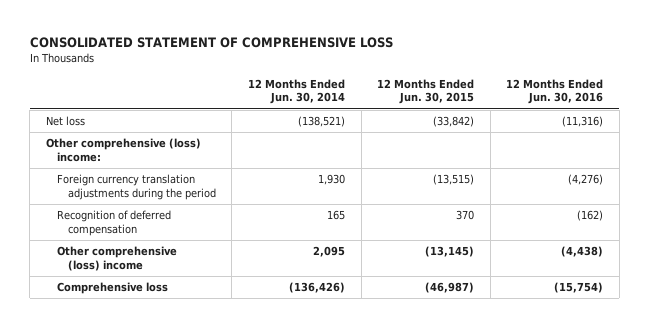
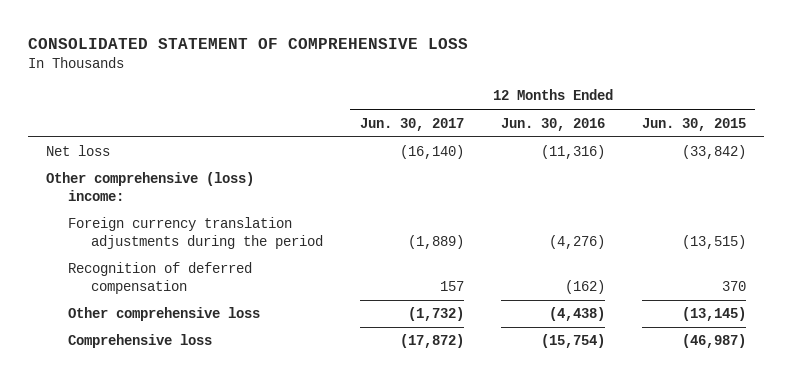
[247,78,345,105] 12 Months Ended Jun. 30, 2014 -> none
none -> [359,117,464,131] Jun. 30, 2017
[56,246,177,271] Other comprehensive (loss) income -> [68,307,261,322] Other comprehensive loss

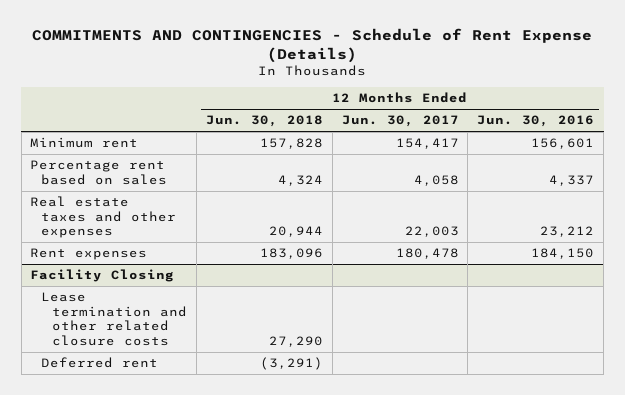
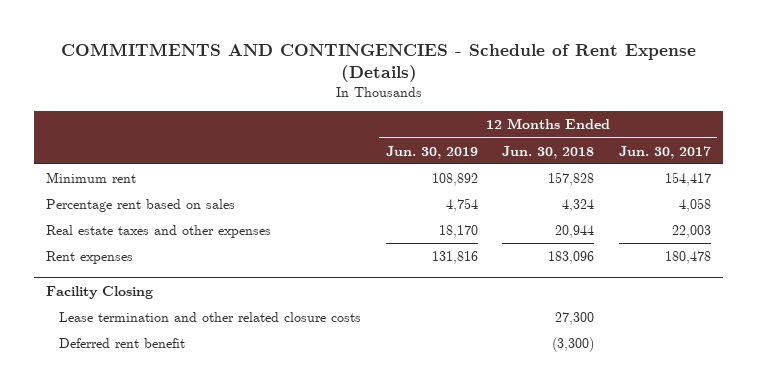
[477,115,595,128] Jun. 30, 2016 -> none
none -> [385,145,478,159] Jun. 30, 2019
[269,335,324,347] 27,290 -> [555,312,595,326] 27,300
[41,357,159,369] Deferred rent -> [58,338,185,349] Deferred rent benefit
[260,357,324,371] (3,291) -> [552,337,595,353] (3,300)

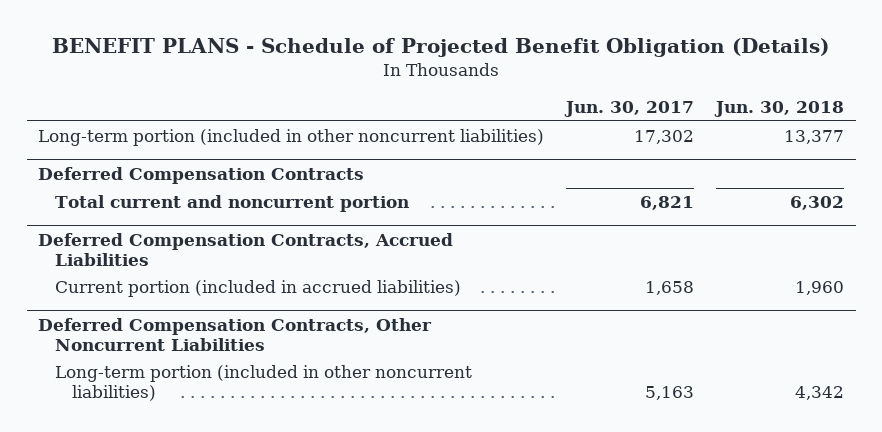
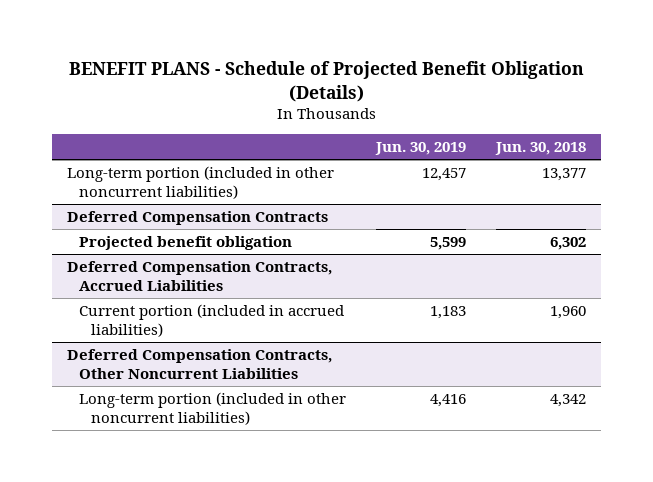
[564,100,695,117] Jun. 30, 2017 -> none
none -> [375,141,467,155] Jun. 30, 2019
[54,195,409,213] Total current and noncurrent portion -> [79,236,293,251] Projected benefit obligation

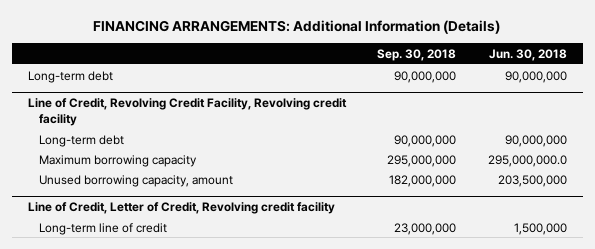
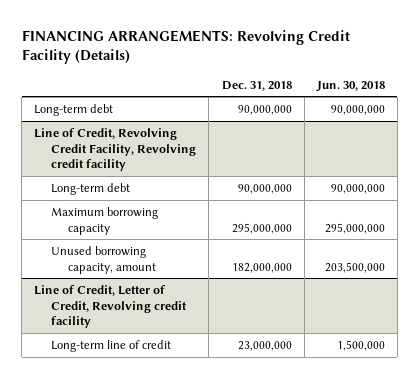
[93,20,501,35] FINANCING ARRANGEMENTS: Additional Information (Details) -> [21,29,350,65] FINANCING ARRANGEMENTS: Revolving Credit Facility (Details)
[377,48,457,61] Sep. 30, 2018 -> none
none -> [221,80,292,91] Dec. 31, 2018
[487,154,567,167] 295,000,000.0 -> [324,222,385,234] 295,000,000

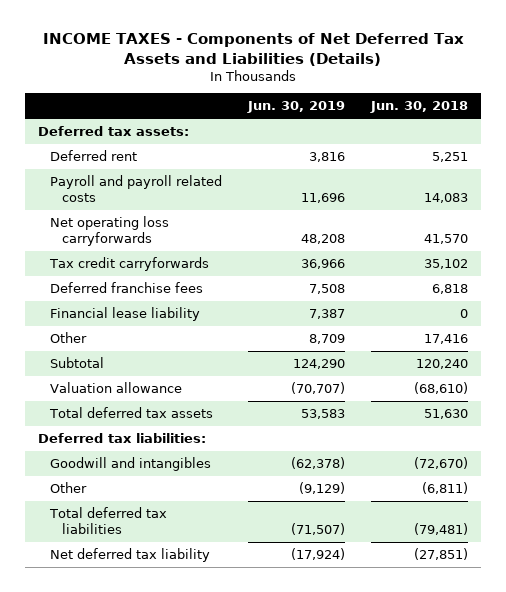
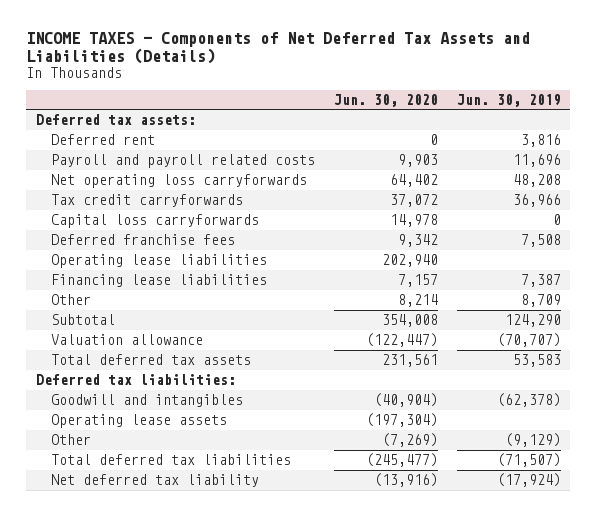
[370,101,469,114] Jun. 30, 2018 -> none
none -> [334,93,439,107] Jun. 30, 2020
none -> [51,214,260,229] Capital loss carryforwards
none -> [51,254,268,269] Operating lease liabilities
[49,307,200,322] Financial lease liability -> [51,274,268,288] Financing lease liabilities
none -> [51,414,228,429] Operating lease assets

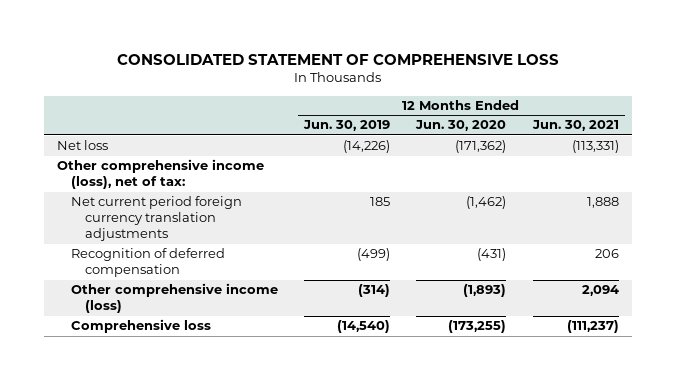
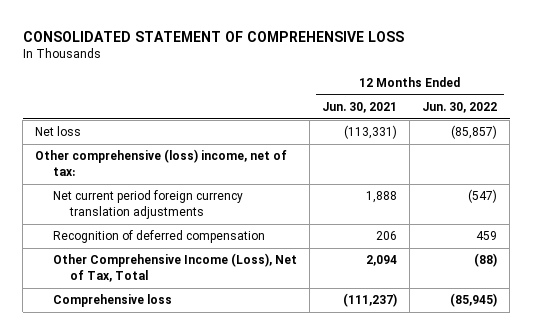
[303,120,391,132] Jun. 30, 2019 -> none
[415,120,507,132] Jun. 30, 2020 -> none
none -> [422,102,498,114] Jun. 30, 2022
[57,159,265,190] Other comprehensive income (loss), net of tax: -> [35,149,288,176] Other comprehensive (loss) income, net of tax:
[71,283,279,314] Other comprehensive income (loss) -> [52,253,297,282] Other Comprehensive Income (Loss), Net of Tax, Total

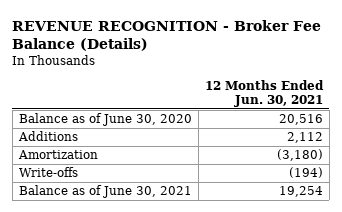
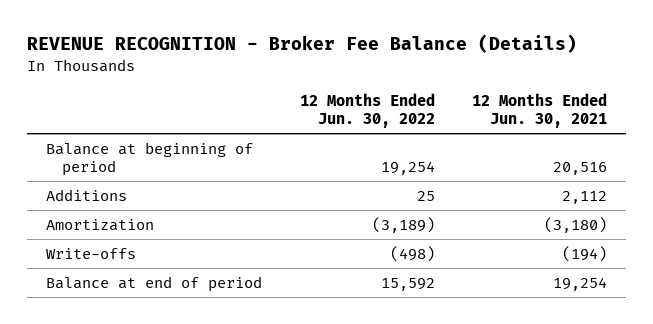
none -> [299,92,435,129] 12 Months Ended Jun. 30, 2022
[18,113,192,127] Balance as of June 30, 2020 -> [45,141,253,177] Balance at beginning of period
[18,185,192,199] Balance as of June 30, 2021 -> [45,275,262,292] Balance at end of period

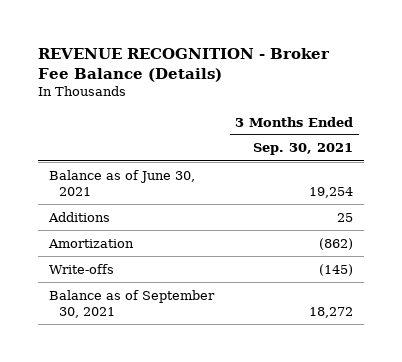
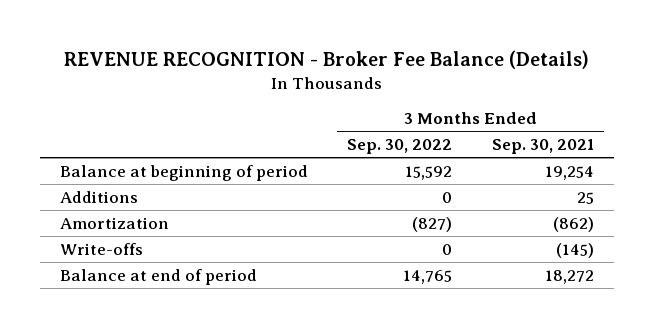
none -> [347,138,453,154] Sep. 30, 2022
[49,169,196,197] Balance as of June 30, 2021 -> [59,164,308,181] Balance at beginning of period
[49,289,216,319] Balance as of September 30, 2021 -> [59,268,257,285] Balance at end of period

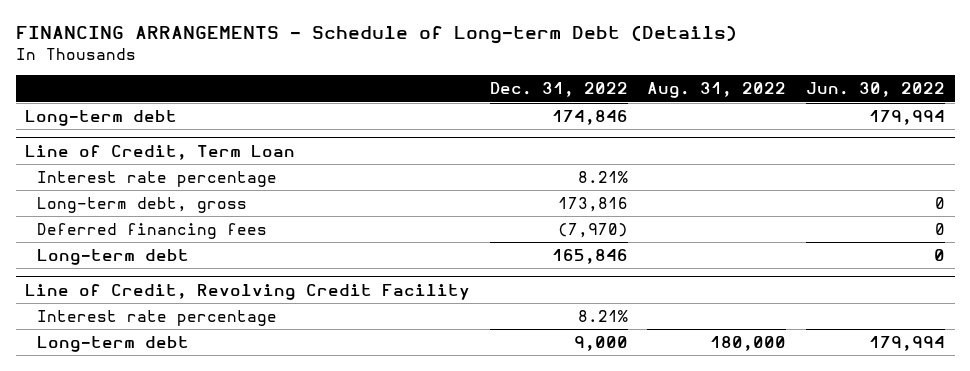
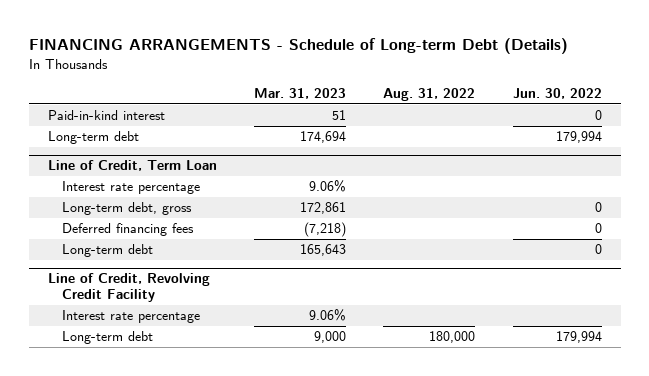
[489,82,628,98] Dec. 31, 2022 -> none
none -> [253,88,346,100] Mar. 31, 2023
none -> [47,110,165,121] Paid-in-kind interest

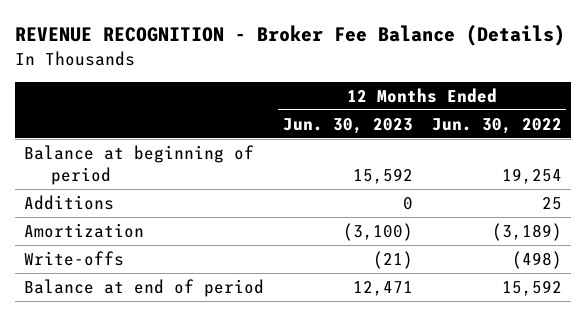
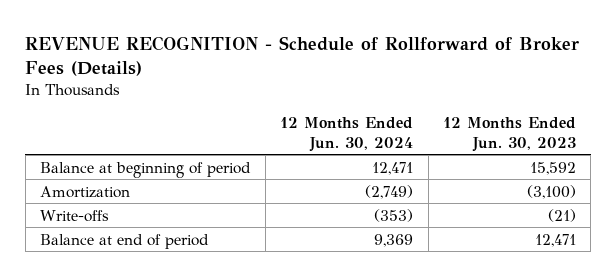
[14,25,565,47] REVENUE RECOGNITION - Broker Fee Balance (Details) -> [25,35,580,76] REVENUE RECOGNITION - Schedule of Rollforward of Broker Fees (Details)
[431,117,562,134] Jun. 30, 2022 -> none
none -> [280,117,414,152] 12 Months Ended Jun. 30, 2024
[24,194,115,210] Additions -> none

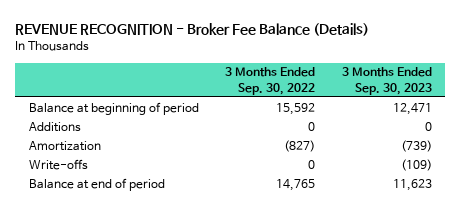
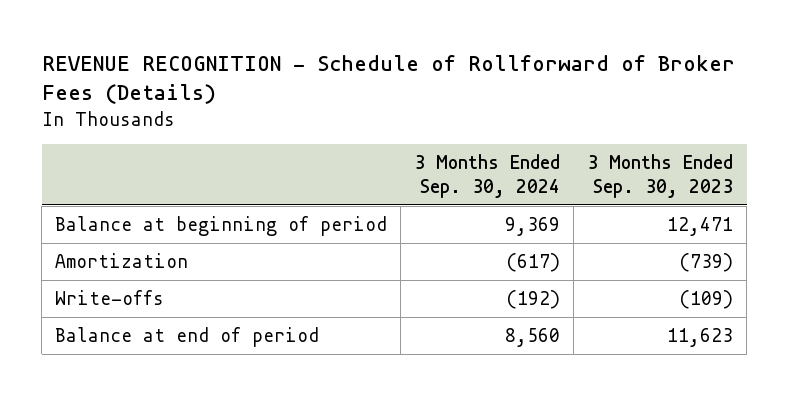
[15,23,370,37] REVENUE RECOGNITION - Broker Fee Balance (Details) -> [41,54,735,105] REVENUE RECOGNITION - Schedule of Rollforward of Broker Fees (Details)
[225,67,316,95] 3 Months Ended Sep. 30, 2022 -> none
none -> [414,154,561,198] 3 Months Ended Sep. 30, 2024
[28,121,81,132] Additions -> none

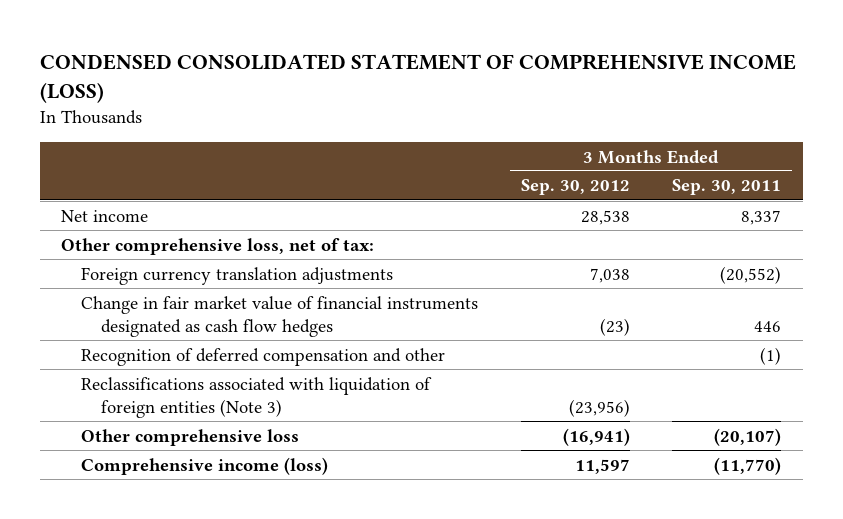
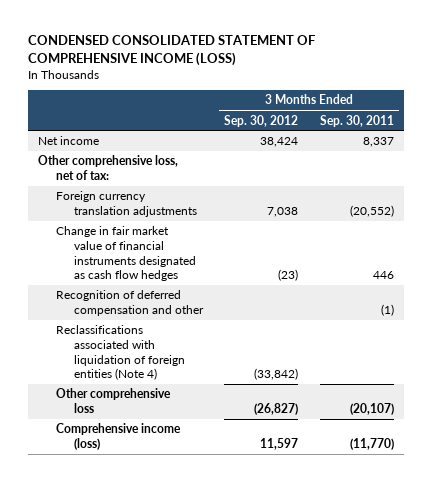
[580,209,630,225] 28,538 -> [260,137,299,148] 38,424
[81,376,433,419] Reclassifications associated with liquidation of foreign entities (Note 3) -> [56,325,185,381] Reclassifications associated with liquidation of foreign entities (Note 4)
[568,399,630,418] (23,956) -> [254,368,299,381] (33,842)
[562,427,630,446] (16,941) -> [254,402,299,415] (26,827)

